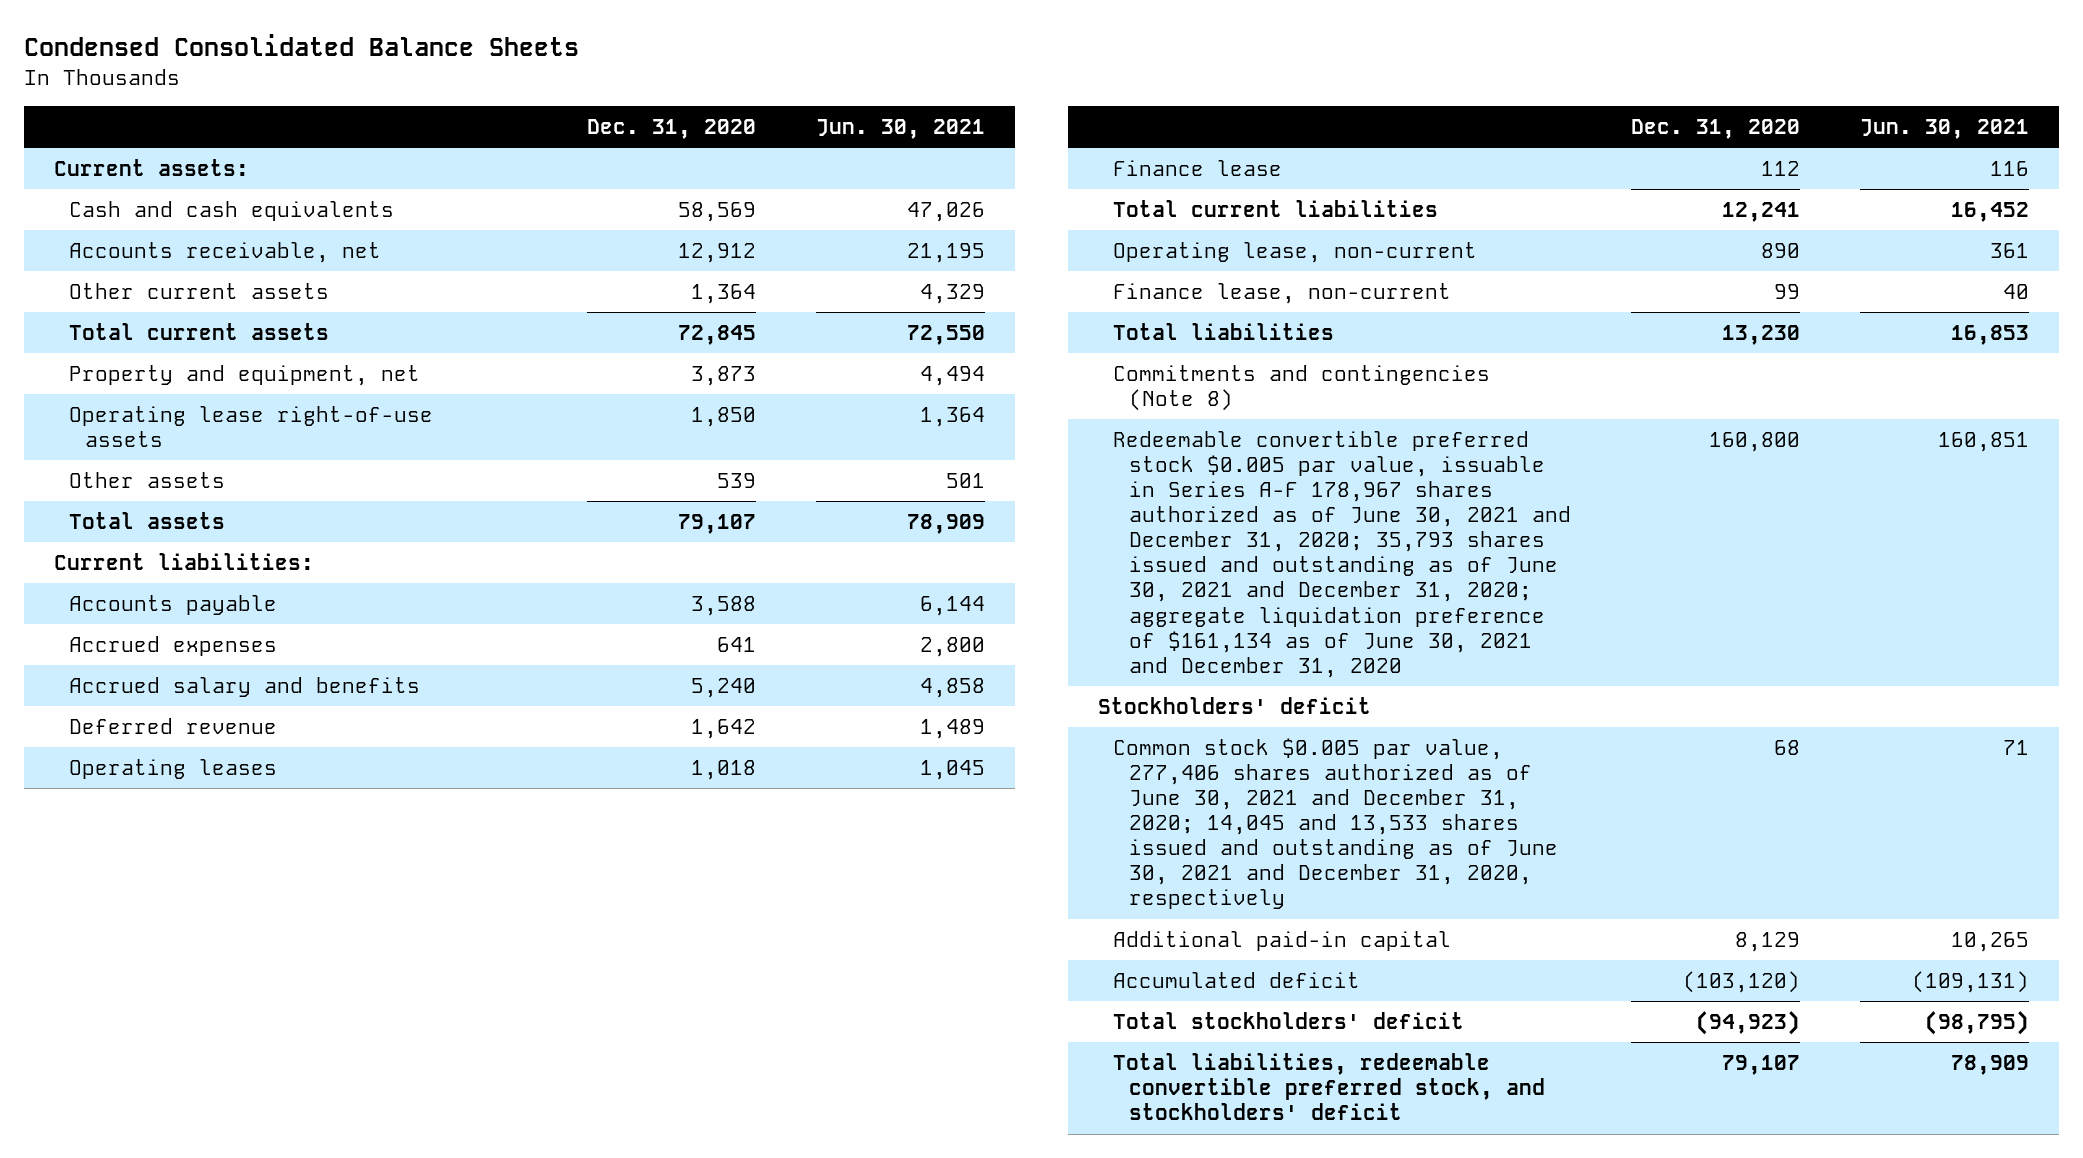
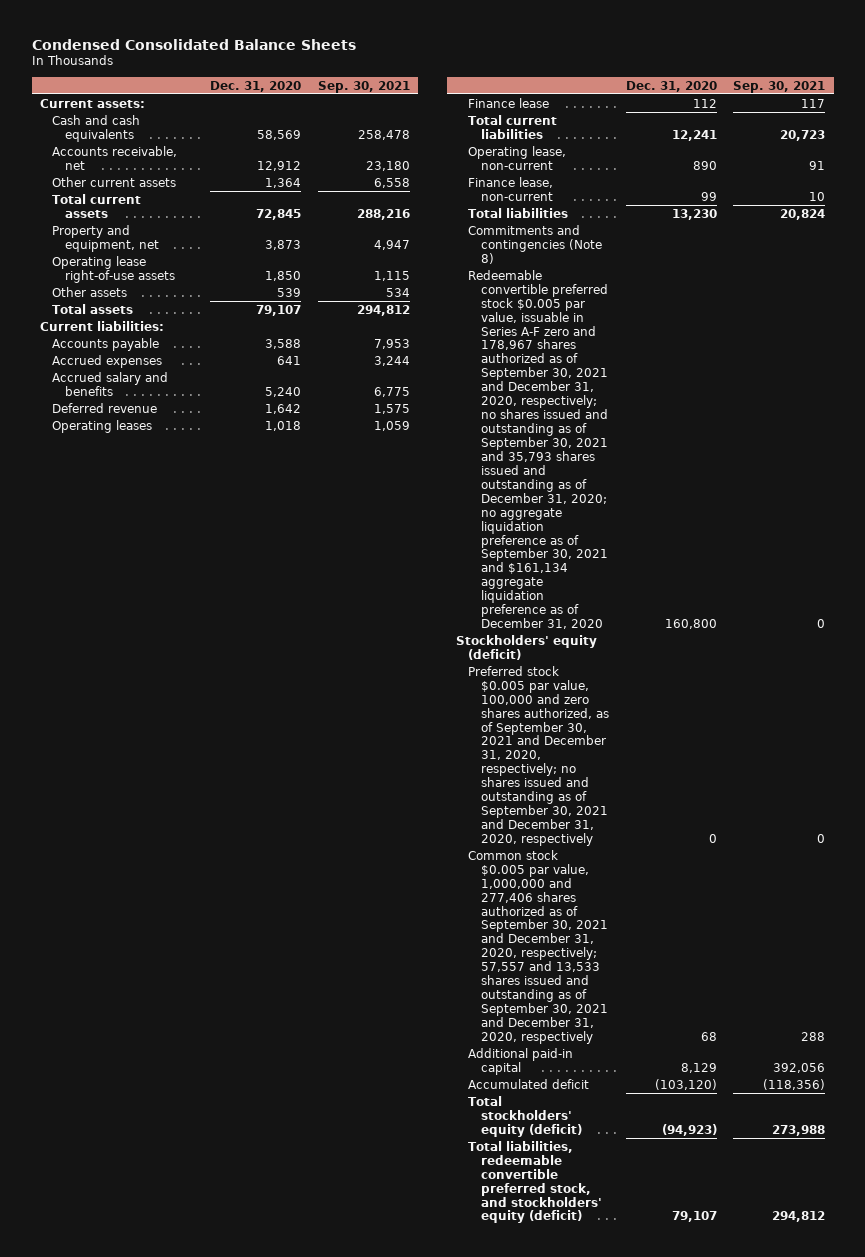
[815,119,985,140] Jun. 30, 2021 -> none
none -> [317,80,410,93] Sep. 30, 2021
[1113,431,1571,678] Redeemable convertible preferred stock $0.005 par value, issuable in Series A-F 178,967 shares authorized as of June 30, 2021 and December 31, 2020; 35,793 shares issued and outstanding as of June 30, 2021 and December 31, 2020; aggregate liquidation preference of $161,134 as of June 30, 2021 and December 31, 2020 -> [468,269,608,630] Redeemable convertible preferred stock $0.005 par value, issuable in Series A-F zero and 178,967 shares authorized as of September 30, 2021 and December 31, 2020, respectively; no shares issued and outstanding as of September 30, 2021 and 35,793 shares issued and outstanding as of December 31, 2020; no aggregate liquidation preference as of September 30, 2021 and $161,134 aggregate liquidation preference as of December 31, 2020
[1097,697,1371,715] Stockholders' deficit -> [455,634,597,660] Stockholders' equity (deficit)
none -> [468,665,609,846] Preferred stock $0.005 par value, 100,000 and zero shares authorized, as of September 30, 2021 and December 31, 2020, respectively; no shares issued and outstanding as of September 30, 2021 and December 31, 2020, respectively
[1113,738,1558,910] Common stock $0.005 par value, 277,406 shares authorized as of June 30, 2021 and December 31, 2020; 14,045 and 13,533 shares issued and outstanding as of June 30, 2021 and December 31, 2020, respectively -> [468,849,608,1044] Common stock $0.005 par value, 1,000,000 and 277,406 shares authorized as of September 30, 2021 and December 31, 2020, respectively; 57,557 and 13,533 shares issued and outstanding as of September 30, 2021 and December 31, 2020, respectively
[1113,1012,1465,1030] Total stockholders' deficit -> [468,1095,582,1137] Total stockholders' equity (deficit)
[1113,1053,1545,1121] Total liabilities, redeemable convertible preferred stock, and stockholders' deficit -> [468,1140,602,1224] Total liabilities, redeemable convertible preferred stock, and stockholders' equity (deficit)

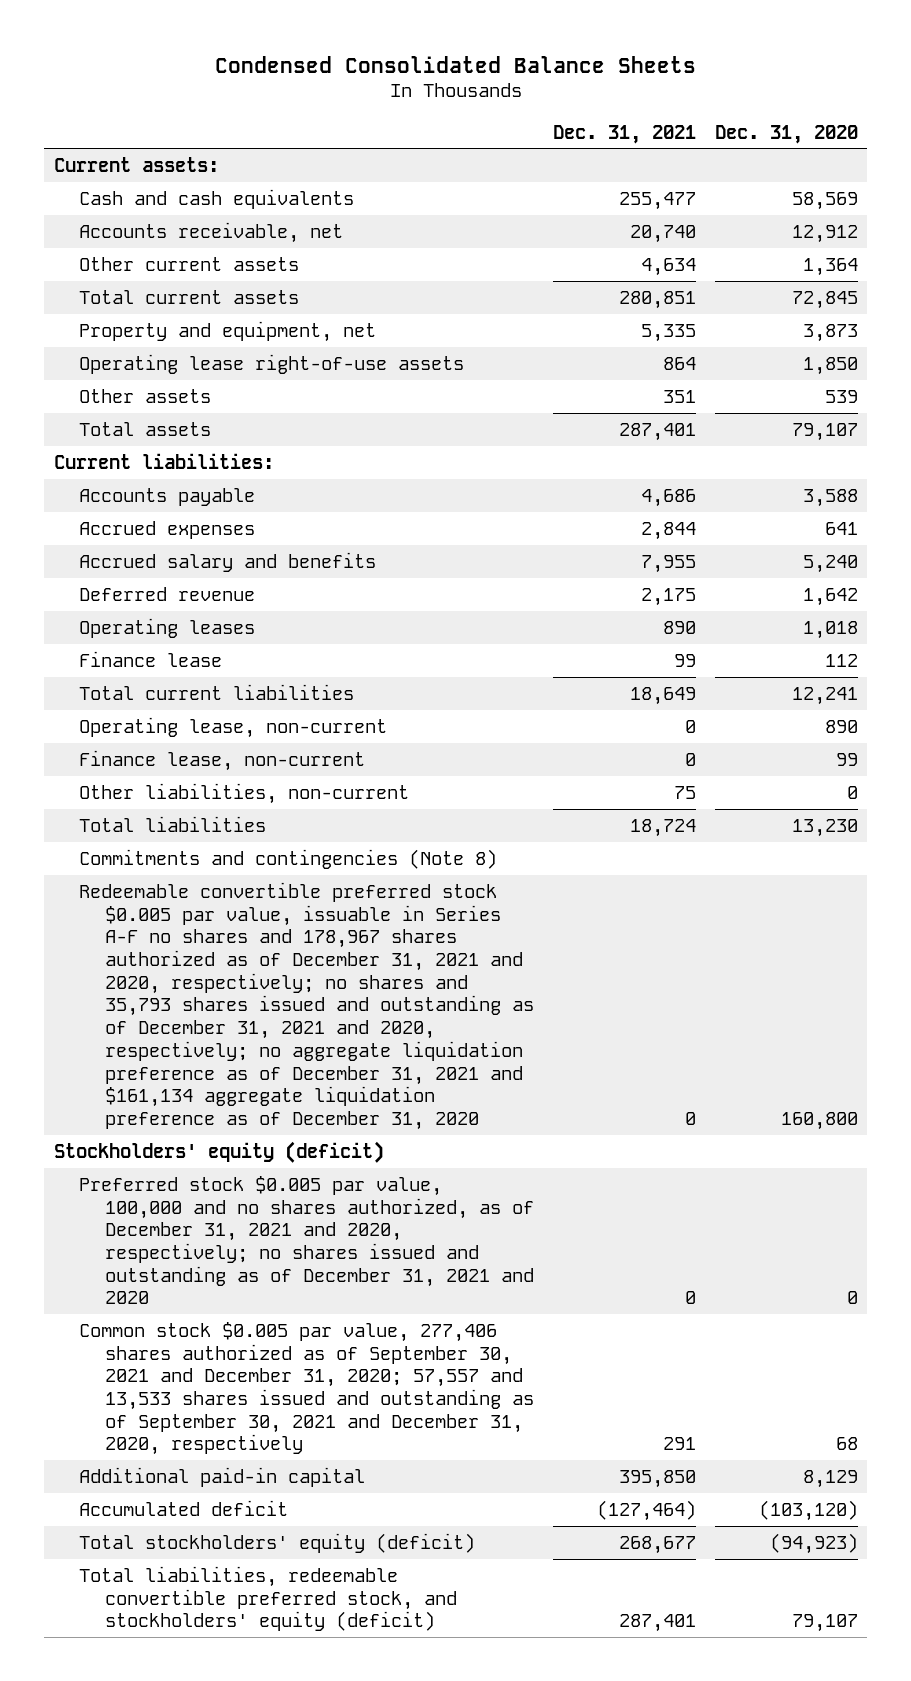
[317,80,410,93] Sep. 30, 2021 -> none
none -> [552,124,696,144] Dec. 31, 2021
none -> [79,782,410,804] Other liabilities, non-current
[468,269,608,630] Redeemable convertible preferred stock $0.005 par value, issuable in Series A-F zero and 178,967 shares authorized as of September 30, 2021 and December 31, 2020, respectively; no shares issued and outstanding as of September 30, 2021 and 35,793 shares issued and outstanding as of December 31, 2020; no aggregate liquidation preference as of September 30, 2021 and $161,134 aggregate liquidation preference as of December 31, 2020 -> [79,881,534,1131] Redeemable convertible preferred stock $0.005 par value, issuable in Series A-F no shares and 178,967 shares authorized as of December 31, 2021 and 2020, respectively; no shares and 35,793 shares issued and outstanding as of December 31, 2021 and 2020, respectively; no aggregate liquidation preference as of December 31, 2021 and $161,134 aggregate liquidation preference as of December 31, 2020
[468,665,609,846] Preferred stock $0.005 par value, 100,000 and zero shares authorized, as of September 30, 2021 and December 31, 2020, respectively; no shares issued and outstanding as of September 30, 2021 and December 31, 2020, respectively -> [79,1175,534,1305] Preferred stock $0.005 par value, 100,000 and no shares authorized, as of December 31, 2021 and 2020, respectively; no shares issued and outstanding as of December 31, 2021 and 2020
[468,849,608,1044] Common stock $0.005 par value, 1,000,000 and 277,406 shares authorized as of September 30, 2021 and December 31, 2020, respectively; 57,557 and 13,533 shares issued and outstanding as of September 30, 2021 and December 31, 2020, respectively -> [79,1321,534,1456] Common stock $0.005 par value, 277,406 shares authorized as of September 30, 2021 and December 31, 2020; 57,557 and 13,533 shares issued and outstanding as of September 30, 2021 and December 31, 2020, respectively

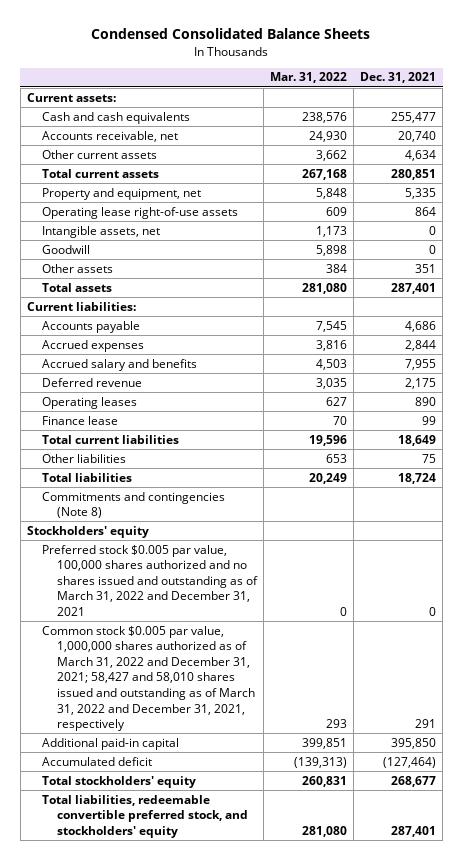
[714,124,858,144] Dec. 31, 2020 -> none
none -> [270,72,348,84] Mar. 31, 2022
none -> [42,225,161,238] Intangible assets, net
none -> [42,244,91,254] Goodwill
[79,716,388,738] Operating lease, non-current -> none
[79,749,366,771] Finance lease, non-current -> none
[79,782,410,804] Other liabilities, non-current -> [42,453,127,463] Other liabilities
[79,881,534,1131] Redeemable convertible preferred stock $0.005 par value, issuable in Series A-F no shares and 178,967 shares authorized as of December 31, 2021 and 2020, respectively; no shares and 35,793 shares issued and outstanding as of December 31, 2021 and 2020, respectively; no aggregate liquidation preference as of December 31, 2021 and $161,134 aggregate liquidation preference as of December 31, 2020 -> none
[53,1140,384,1163] Stockholders' equity (deficit) -> [26,525,149,538] Stockholders' equity
[79,1175,534,1305] Preferred stock $0.005 par value, 100,000 and no shares authorized, as of December 31, 2021 and 2020, respectively; no shares issued and outstanding as of December 31, 2021 and 2020 -> [42,544,259,616] Preferred stock $0.005 par value, 100,000 shares authorized and no shares issued and outstanding as of March 31, 2022 and December 31, 2021
[79,1321,534,1456] Common stock $0.005 par value, 277,406 shares authorized as of September 30, 2021 and December 31, 2020; 57,557 and 13,533 shares issued and outstanding as of September 30, 2021 and December 31, 2020, respectively -> [42,625,256,732] Common stock $0.005 par value, 1,000,000 shares authorized as of March 31, 2022 and December 31, 2021; 58,427 and 58,010 shares issued and outstanding as of March 31, 2022 and December 31, 2021, respectively
[79,1532,476,1553] Total stockholders' equity (deficit) -> [42,775,197,788] Total stockholders' equity
[79,1565,457,1632] Total liabilities, redeemable convertible preferred stock, and stockholders' equity (deficit) -> [42,794,249,838] Total liabilities, redeemable convertible preferred stock, and stockholders' equity

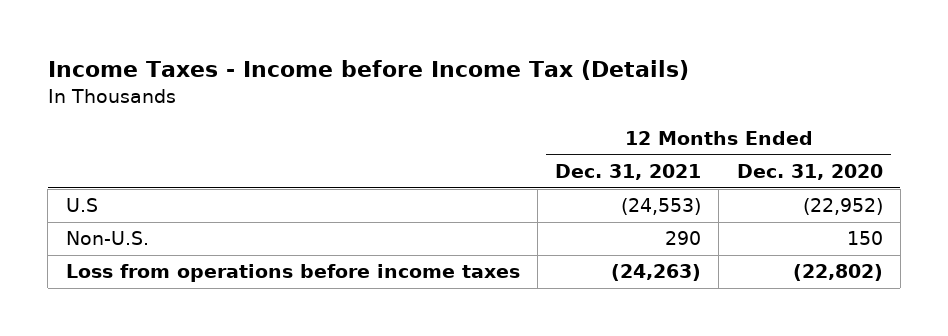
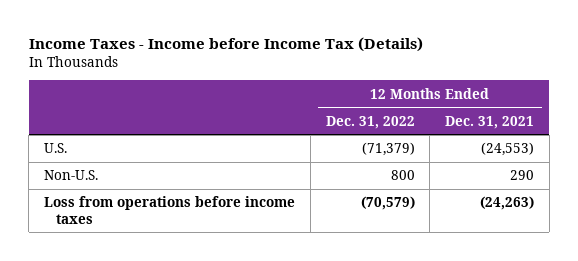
[736,164,883,181] Dec. 31, 2020 -> none
none -> [325,115,415,129] Dec. 31, 2022
[65,198,98,213] U.S -> [43,143,67,154] U.S.

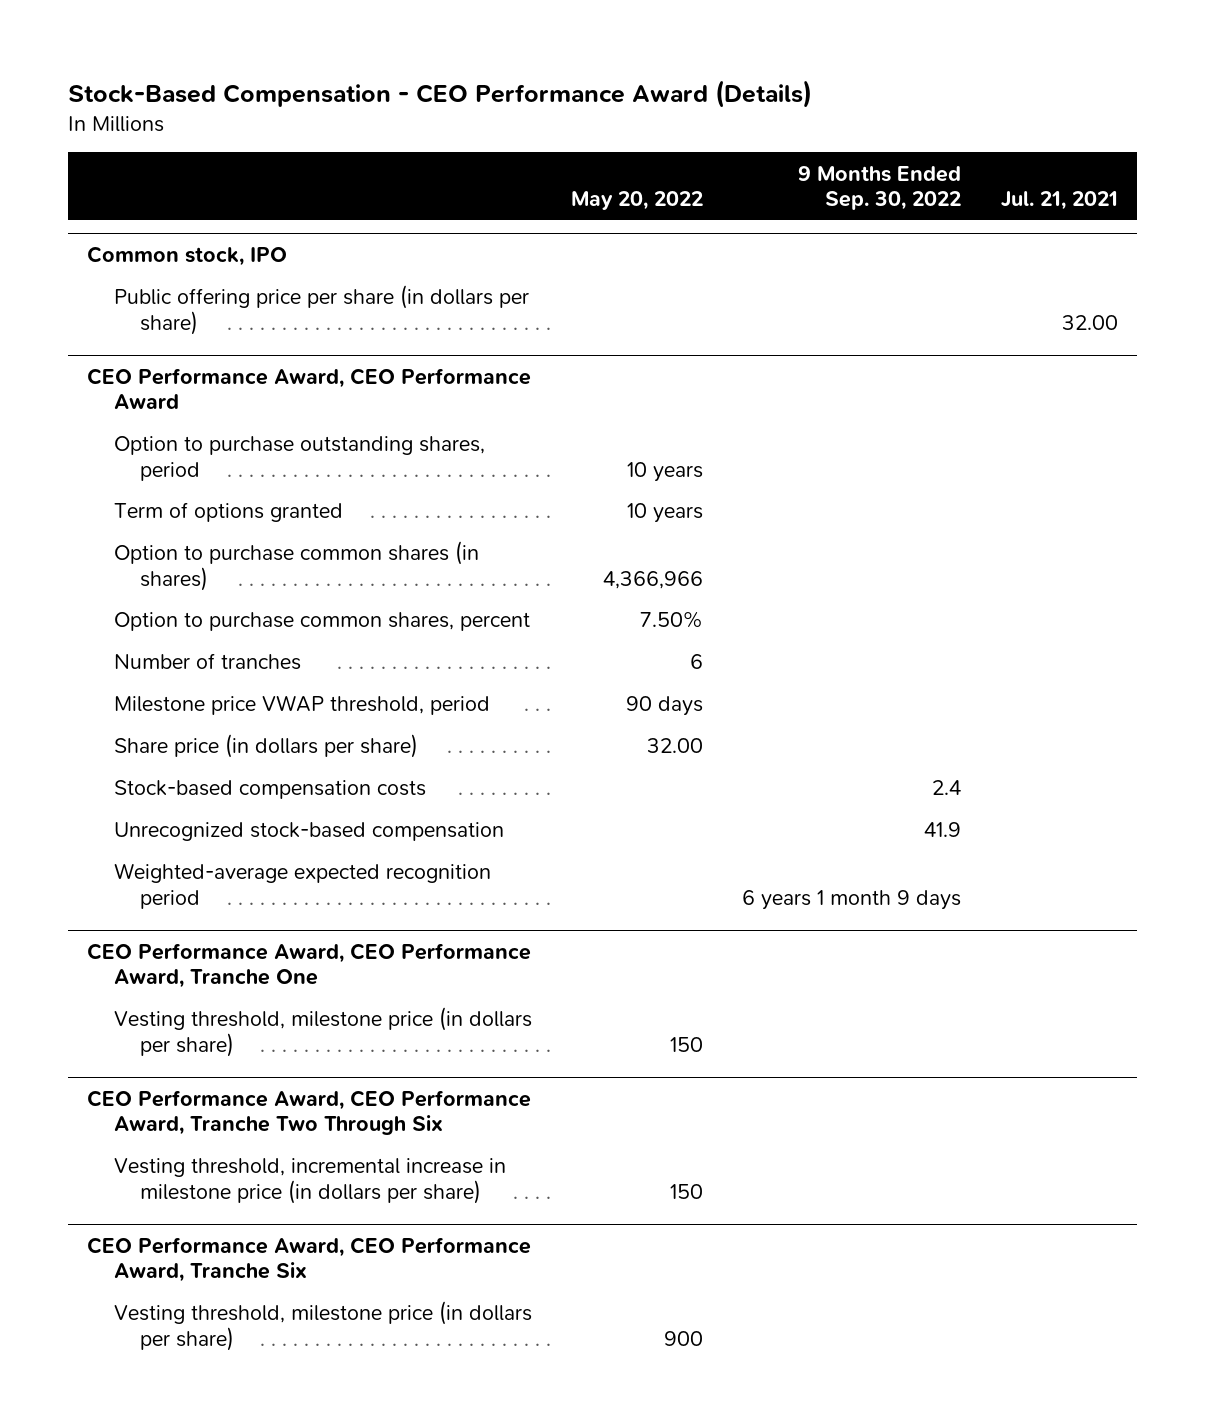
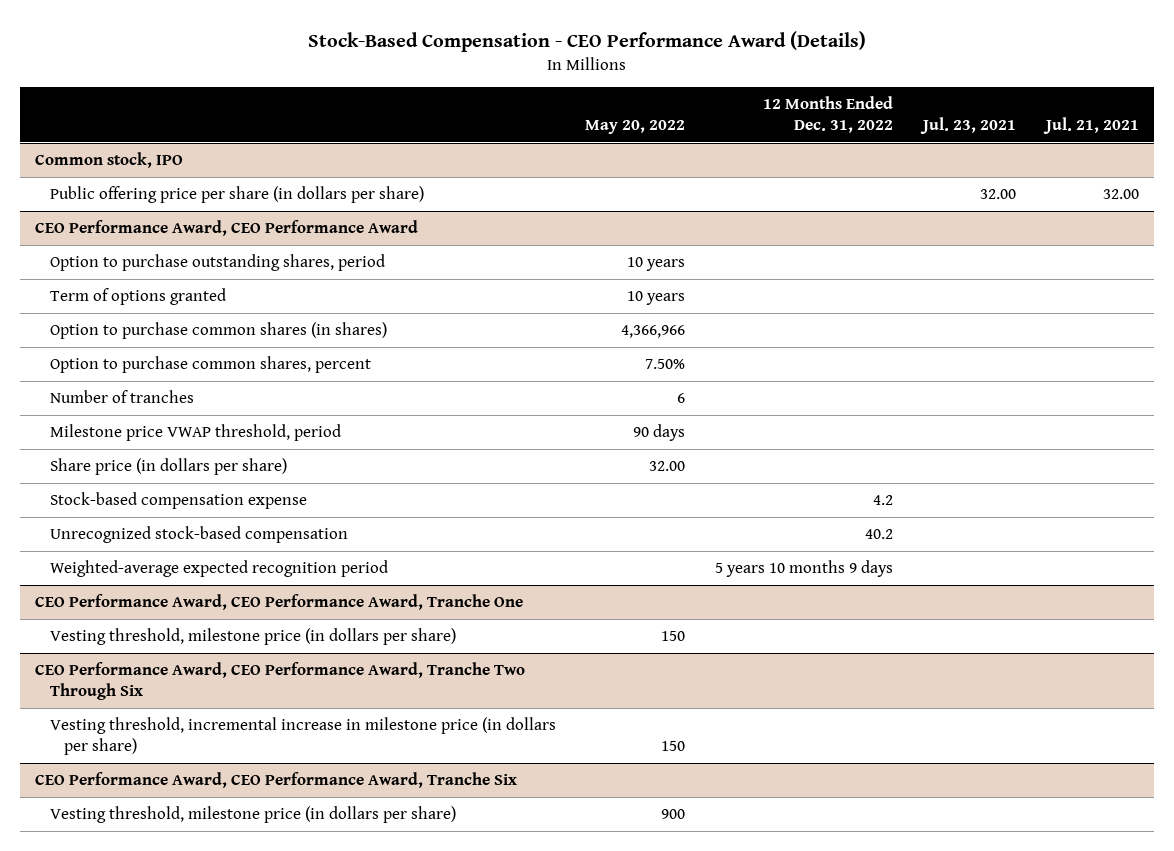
[798,165,962,211] 9 Months Ended Sep. 30, 2022 -> none
none -> [763,96,894,134] 12 Months Ended Dec. 31, 2022
none -> [920,117,1017,135] Jul. 23, 2021
[113,780,426,800] Stock-based compensation costs -> [49,492,307,510] Stock-based compensation expense

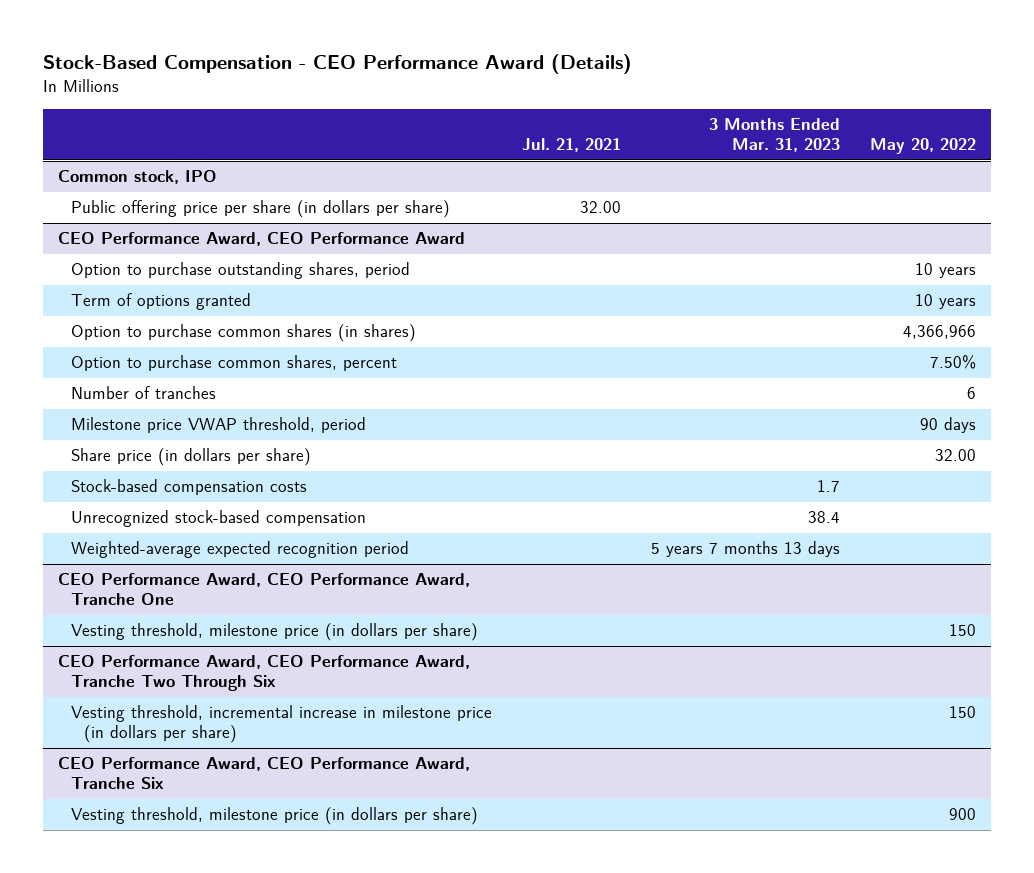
[763,96,894,134] 12 Months Ended Dec. 31, 2022 -> none
[920,117,1017,135] Jul. 23, 2021 -> none
none -> [709,117,841,153] 3 Months Ended Mar. 31, 2023
[49,492,307,510] Stock-based compensation expense -> [71,479,308,496] Stock-based compensation costs

